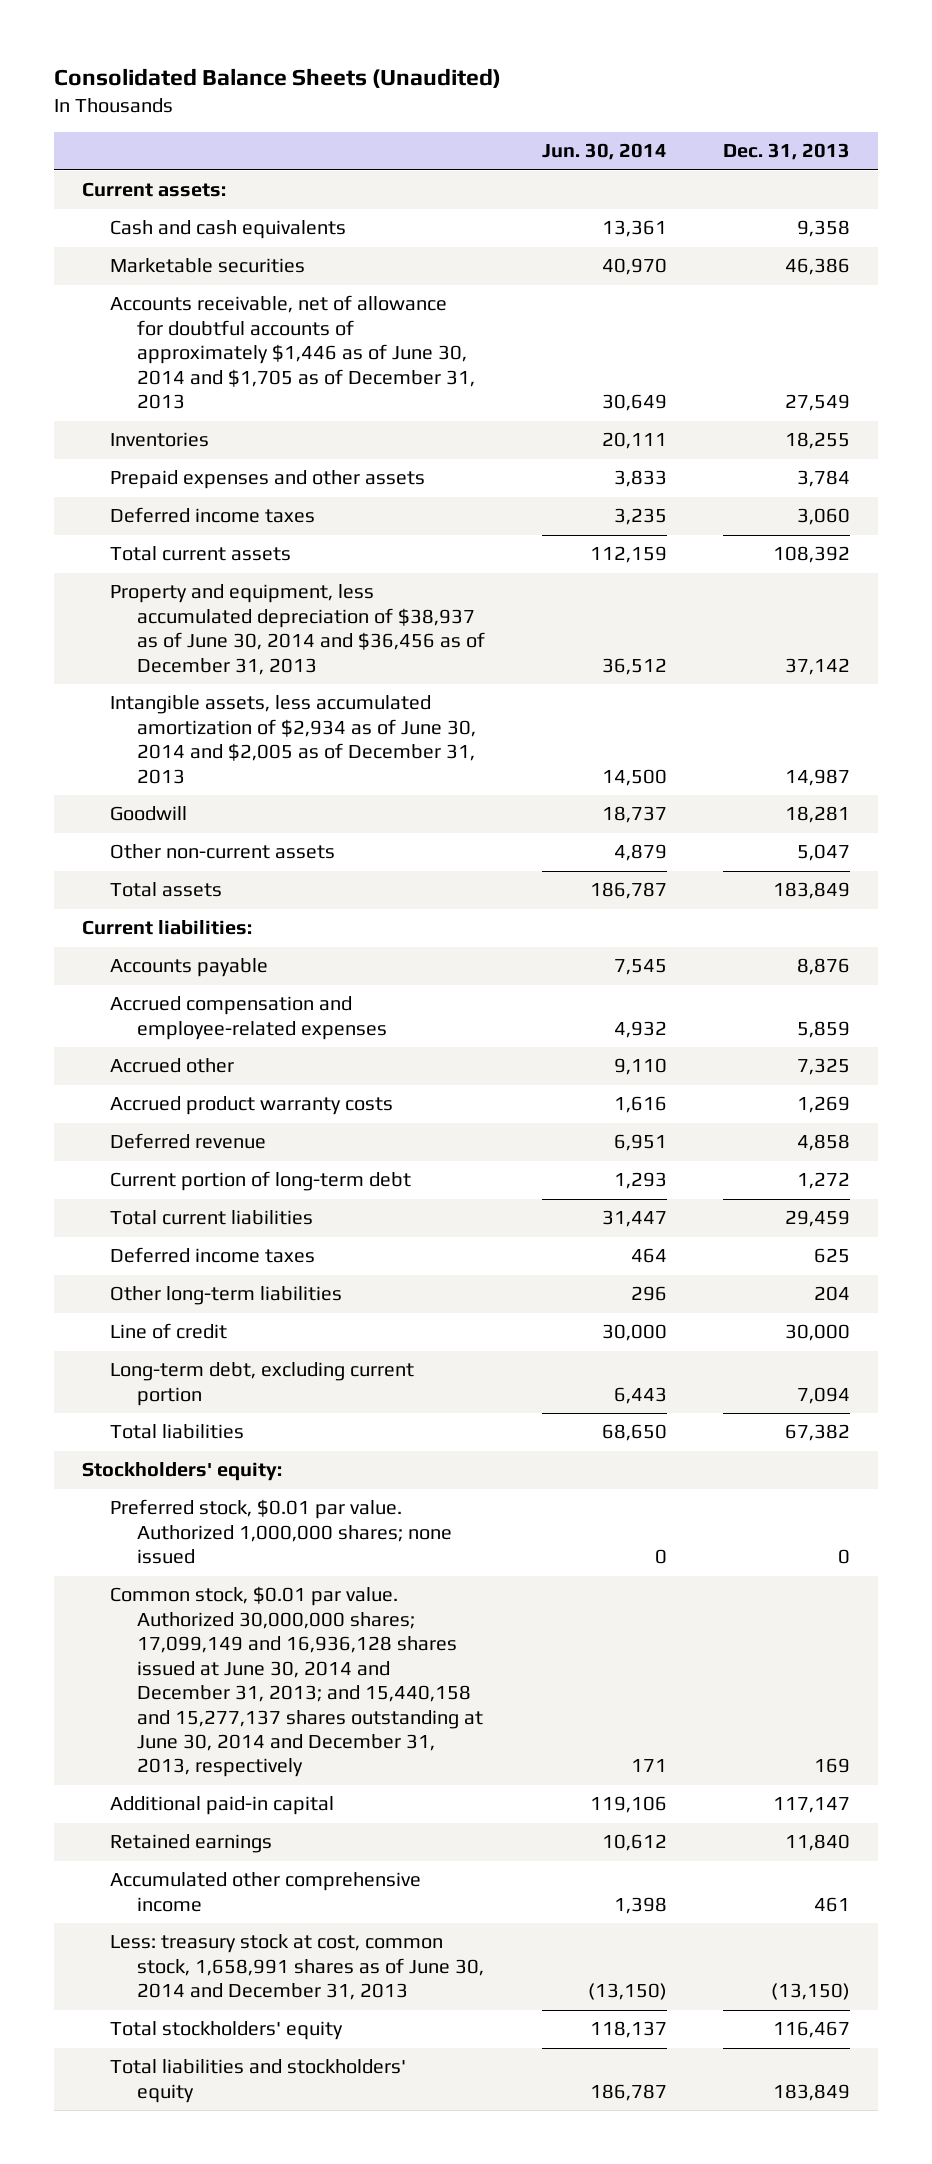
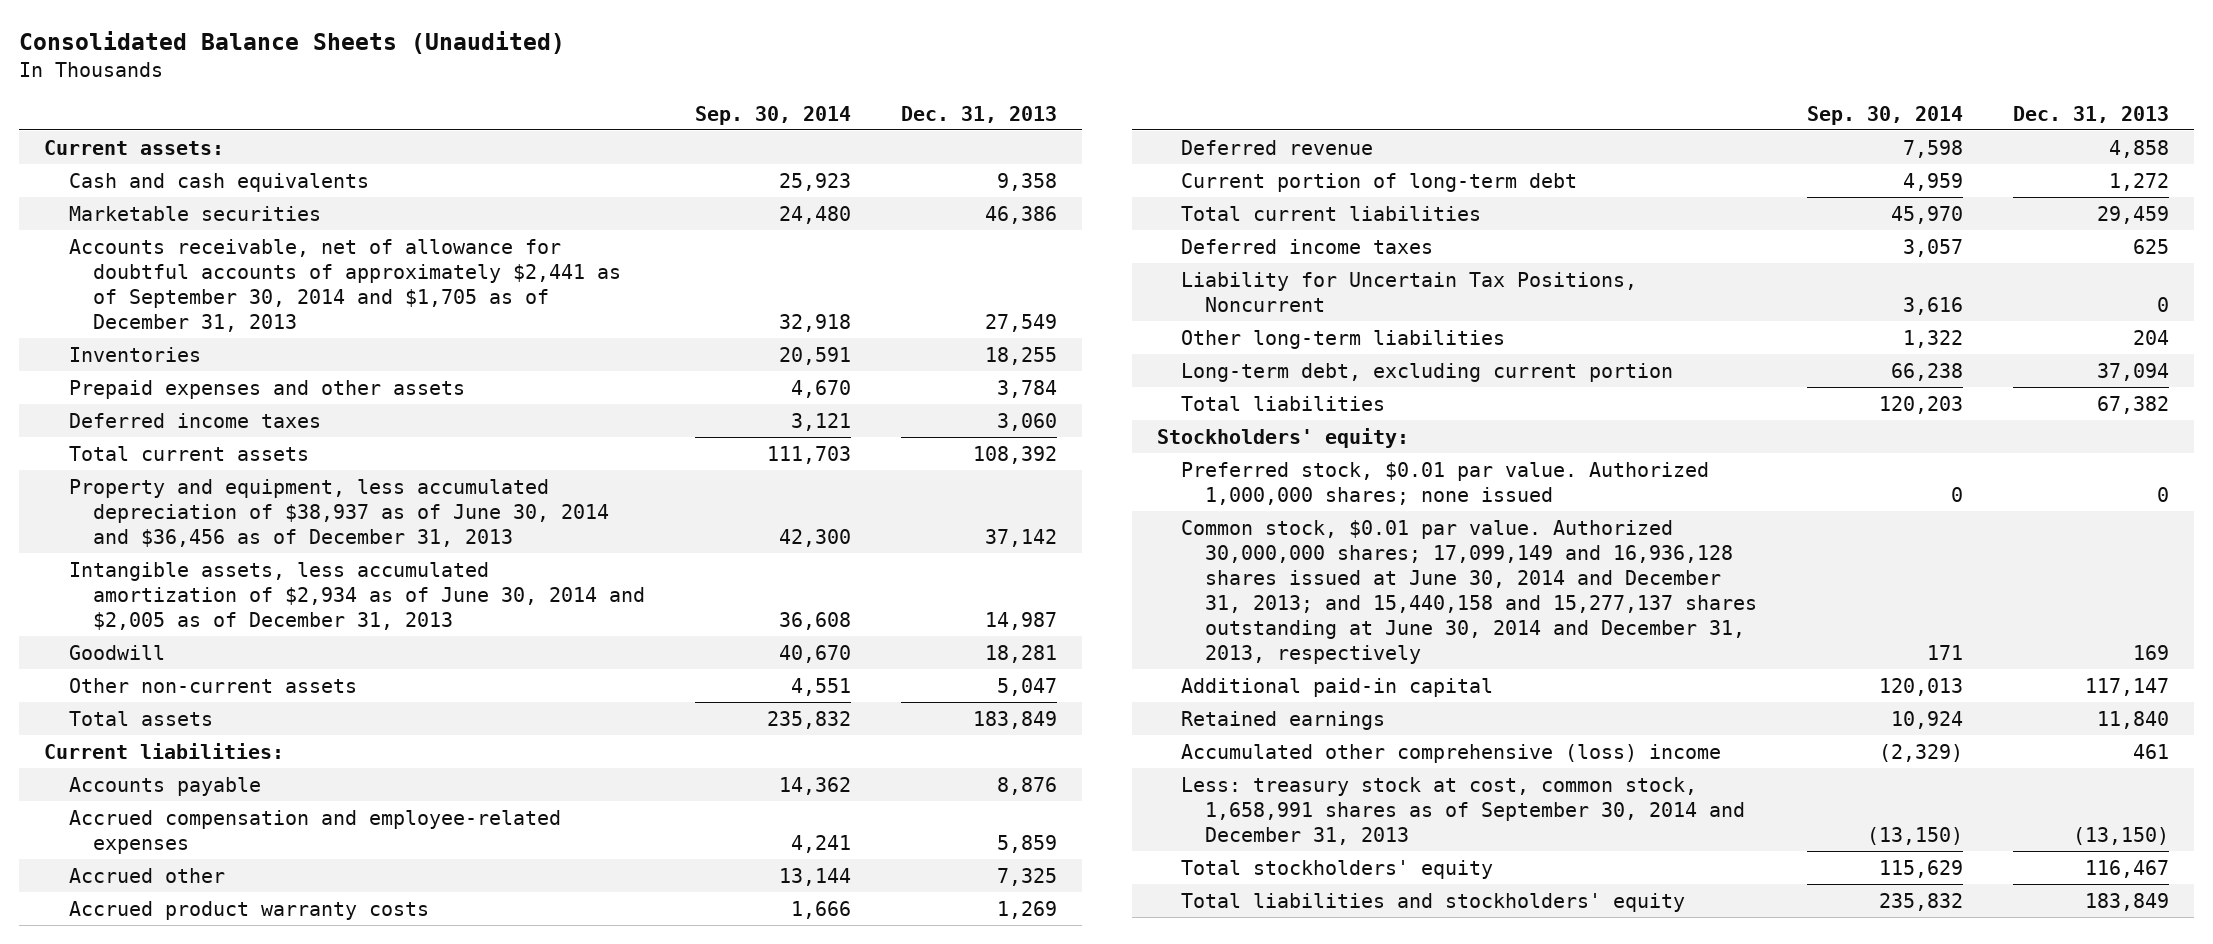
[541,143,667,161] Jun. 30, 2014 -> none
none -> [694,105,851,125] Sep. 30, 2014
[109,295,476,410] Accounts receivable, net of allowance for doubtful accounts of approximately $1,446 as of June 30, 2014 and $1,705 as of December 31, 2013 -> [68,238,621,333] Accounts receivable, net of allowance for doubtful accounts of approximately $2,441 as of September 30, 2014 and $1,705 as of December 31, 2013
none -> [1180,271,1637,312] Liability for Uncertain Tax Positions, Noncurrent
[109,1323,227,1340] Line of credit -> none
[796,1386,850,1404] 7,094 -> [2096,362,2169,381] 37,094
[109,1872,421,1912] Accumulated other comprehensive income -> [1180,743,1721,763] Accumulated other comprehensive (loss) income
[109,1934,485,2001] Less: treasury stock at cost, common stock, 1,658,991 shares as of June 30, 2014 and December 31, 2013 -> [1180,776,1745,845] Less: treasury stock at cost, common stock, 1,658,991 shares as of September 30, 2014 and December 31, 2013

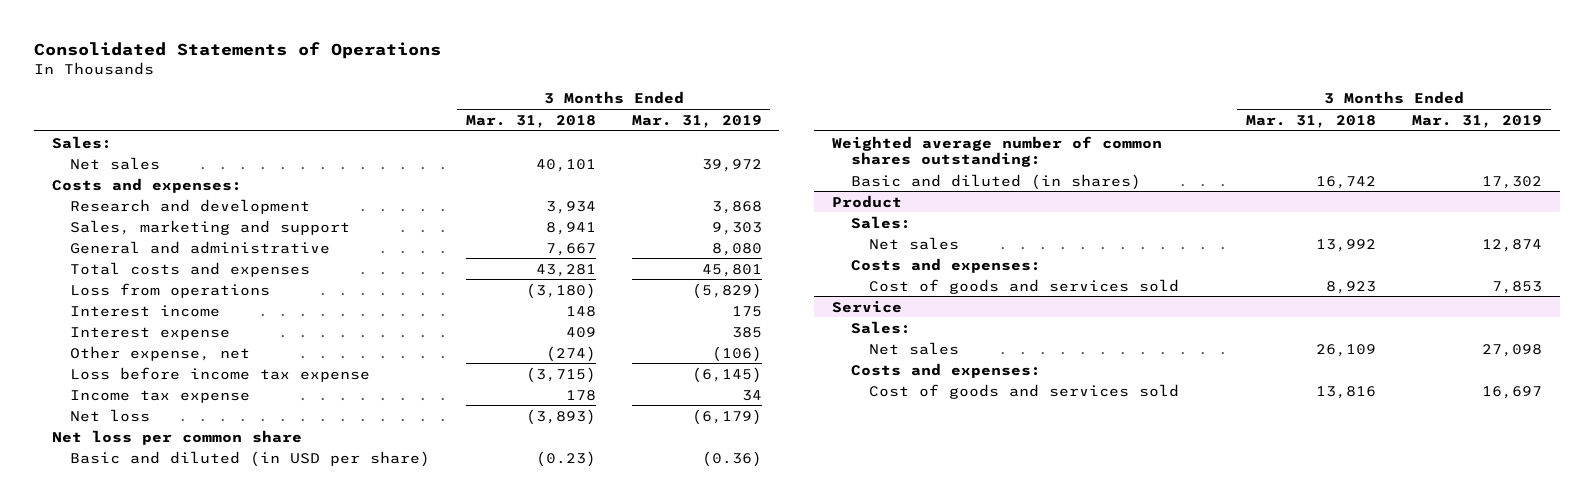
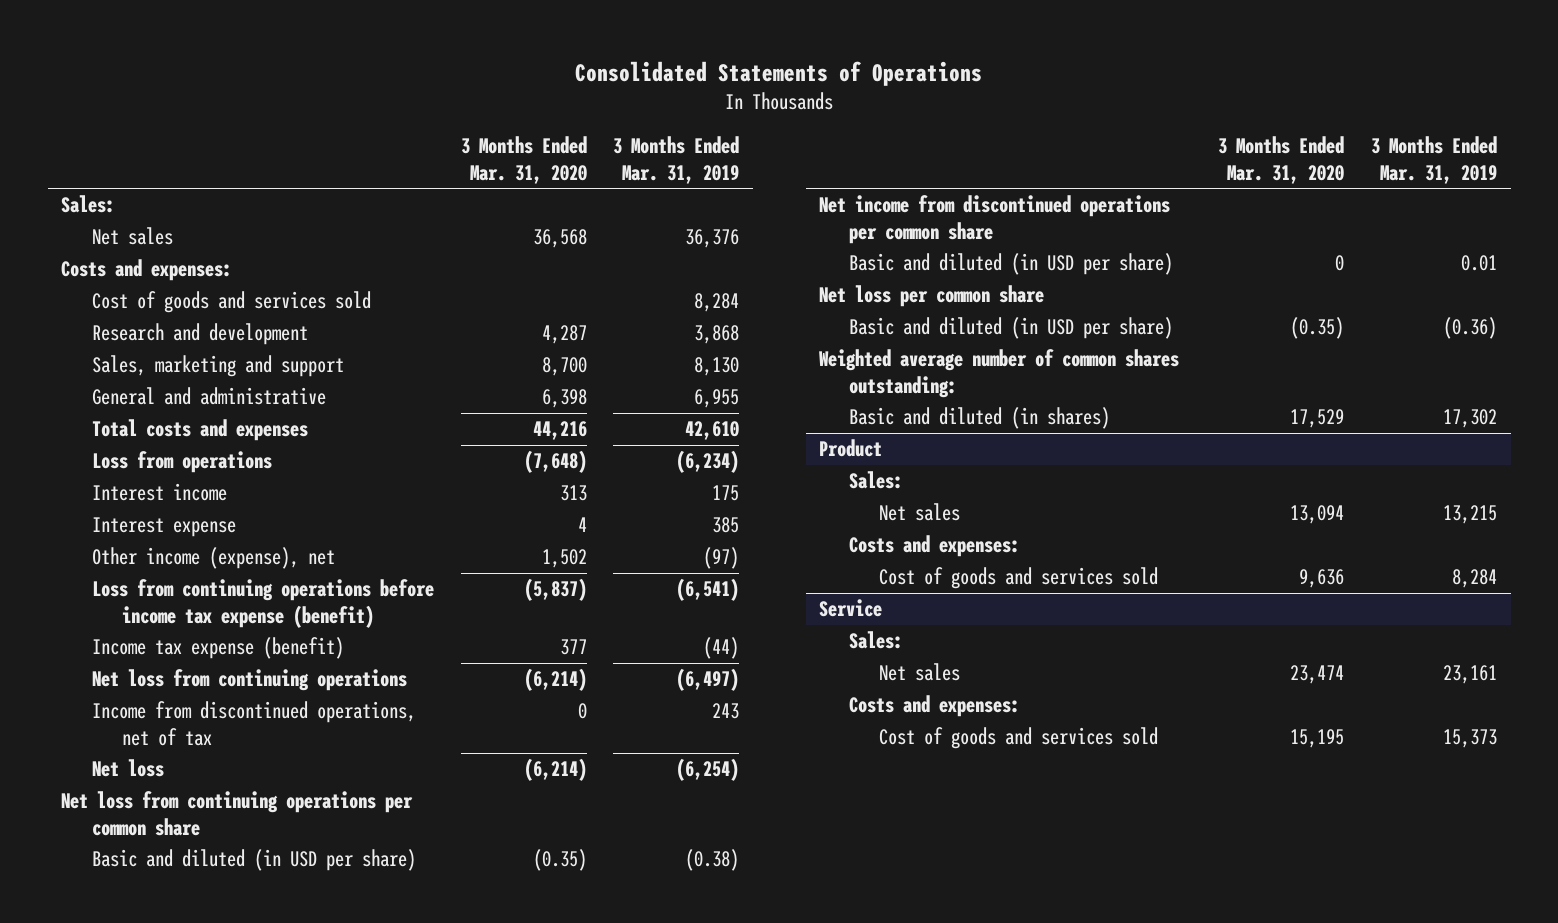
[465,114,596,128] Mar. 31, 2018 -> none
none -> [460,136,587,184] 3 Months Ended Mar. 31, 2020
[701,158,762,172] 39,972 -> [685,229,740,249] 36,376
none -> [91,291,371,314] Cost of goods and services sold
[711,221,762,235] 9,303 -> [694,357,740,377] 8,130
[711,242,762,256] 8,080 -> [694,389,740,409] 6,955
[701,263,762,277] 45,801 -> [685,421,740,441] 42,610
[691,282,762,299] (5,829) -> [676,450,740,474] (6,234)
[70,345,251,361] Other expense, net -> [91,547,335,570] Other income (expense), net
[711,345,762,362] (106) -> [703,547,740,570] (97)
[70,366,371,382] Loss before income tax expense -> [91,579,434,628] Loss from continuing operations before income tax expense (benefit)
[691,366,762,383] (6,145) -> [676,578,740,602] (6,541)
[70,389,251,403] Income tax expense -> [91,637,344,660] Income tax expense (benefit)
[741,389,762,401] 34 -> [703,637,740,660] (44)
none -> [91,669,407,692] Net loss from continuing operations
none -> [91,701,416,746] Income from discontinued operations, net of tax
[691,408,762,425] (6,179) -> [676,758,740,782] (6,254)
none -> [61,791,414,836] Net loss from continuing operations per common share
none -> [91,849,416,872] Basic and diluted (in USD per share)
none -> [818,195,1170,244] Net income from discontinued operations per common share
none -> [849,253,1174,276] Basic and diluted (in USD per share)
[1481,238,1542,252] 12,874 -> [1443,505,1498,525] 13,215
[1491,280,1542,294] 7,853 -> [1452,569,1498,589] 8,284
[1481,343,1542,357] 27,098 -> [1443,665,1498,685] 23,161
[1481,385,1542,399] 16,697 -> [1443,729,1498,749] 15,373

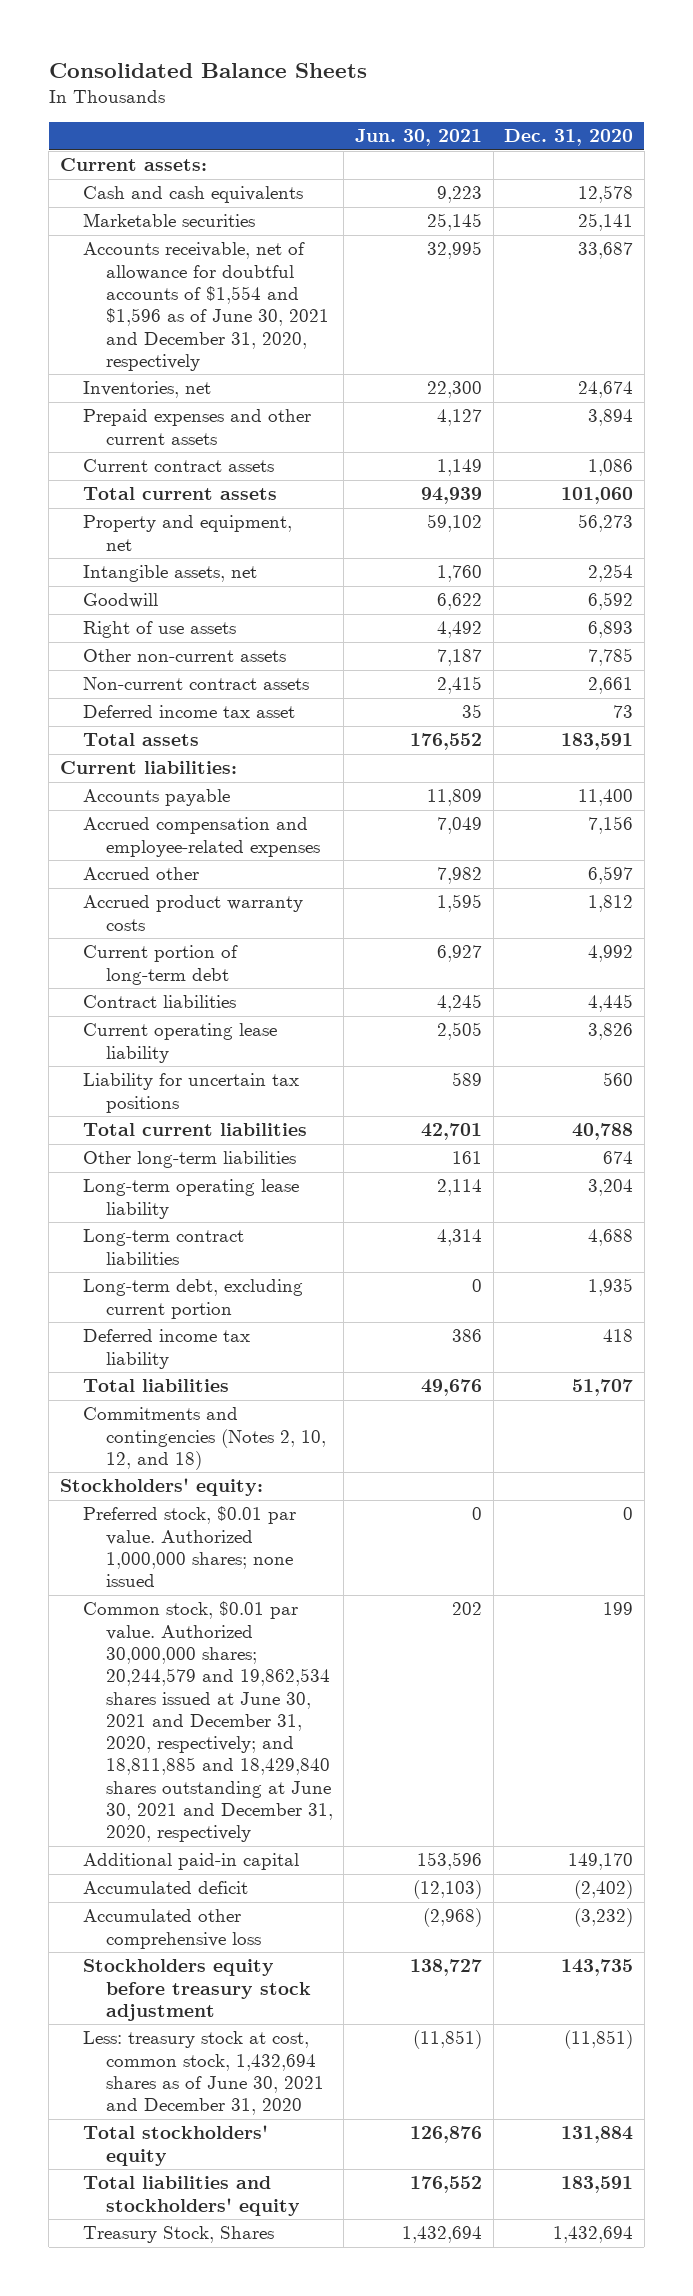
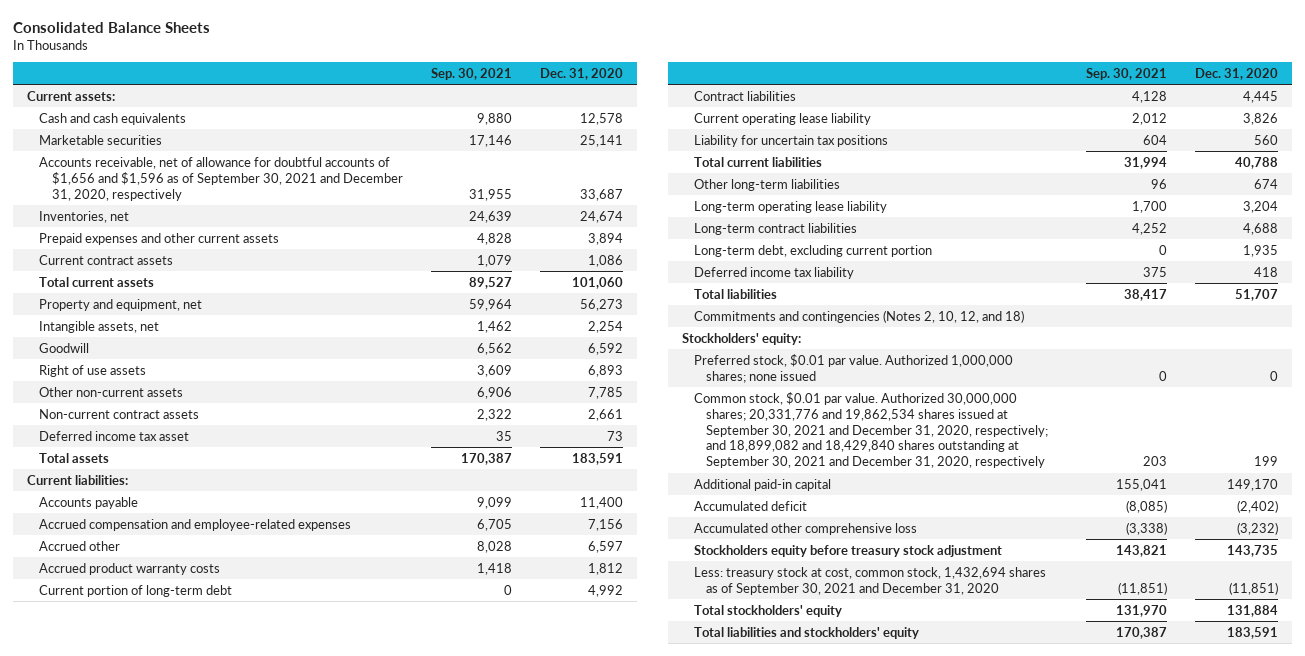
[354,129,482,147] Jun. 30, 2021 -> none
none -> [430,67,512,80] Sep. 30, 2021
[82,242,329,371] Accounts receivable, net of allowance for doubtful accounts of $1,554 and $1,596 as of June 30, 2021 and December 31, 2020, respectively -> [39,156,403,201] Accounts receivable, net of allowance for doubtful accounts of $1,656 and $1,596 as of September 30, 2021 and December 31, 2020, respectively
[82,1601,333,1843] Common stock, $0.01 par value. Authorized 30,000,000 shares; 20,244,579 and 19,862,534 shares issued at June 30, 2021 and December 31, 2020, respectively; and 18,811,885 and 18,429,840 shares outstanding at June 30, 2021 and December 31, 2020, respectively -> [694,391,1049,469] Common stock, $0.01 par value. Authorized 30,000,000 shares; 20,331,776 and 19,862,534 shares issued at September 30, 2021 and December 31, 2020, respectively; and 18,899,082 and 18,429,840 shares outstanding at September 30, 2021 and December 31, 2020, respectively
[82,2031,324,2116] Less: treasury stock at cost, common stock, 1,432,694 shares as of June 30, 2021 and December 31, 2020 -> [694,566,1047,595] Less: treasury stock at cost, common stock, 1,432,694 shares as of September 30, 2021 and December 31, 2020
[82,2226,274,2244] Treasury Stock, Shares -> none

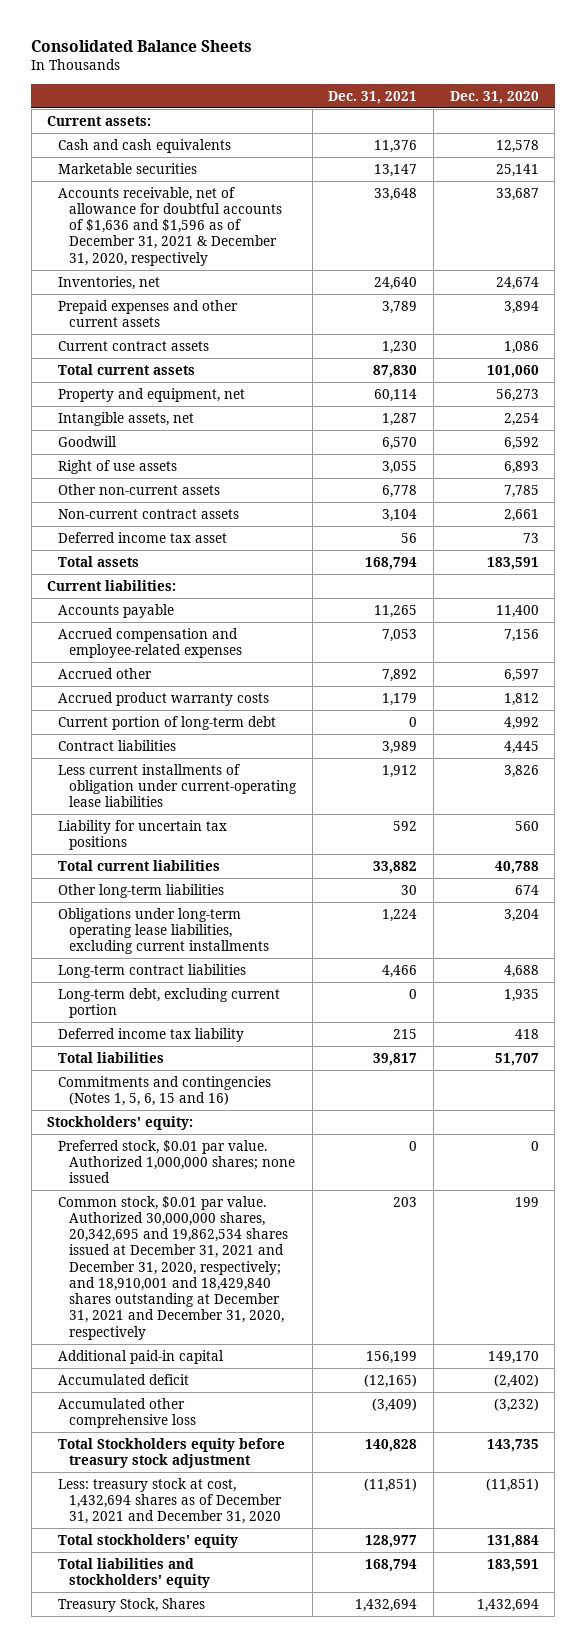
[430,67,512,80] Sep. 30, 2021 -> none
none -> [328,90,418,104] Dec. 31, 2021
[39,156,403,201] Accounts receivable, net of allowance for doubtful accounts of $1,656 and $1,596 as of September 30, 2021 and December 31, 2020, respectively -> [58,186,283,266] Accounts receivable, net of allowance for doubtful accounts of $1,636 and $1,596 as of December 31, 2021 & December 31, 2020, respectively
[694,112,872,125] Current operating lease liability -> [58,763,298,808] Less current installments of obligation under current-operating lease liabilities
[694,200,888,213] Long-term operating lease liability -> [58,907,270,955] Obligations under long-term operating lease liabilities, excluding current installments
[694,309,1025,323] Commitments and contingencies (Notes 2, 10, 12, and 18) -> [58,1075,272,1107] Commitments and contingencies (Notes 1, 5, 6, 15 and 16)
[694,391,1049,469] Common stock, $0.01 par value. Authorized 30,000,000 shares; 20,331,776 and 19,862,534 shares issued at September 30, 2021 and December 31, 2020, respectively; and 18,899,082 and 18,429,840 shares outstanding at September 30, 2021 and December 31, 2020, respectively -> [58,1195,289,1340] Common stock, $0.01 par value. Authorized 30,000,000 shares, 20,342,695 and 19,862,534 shares issued at December 31, 2021 and December 31, 2020, respectively; and 18,910,001 and 18,429,840 shares outstanding at December 31, 2021 and December 31, 2020, respectively
[694,544,1003,557] Stockholders equity before treasury stock adjustment -> [58,1437,286,1469] Total Stockholders equity before treasury stock adjustment
[694,566,1047,595] Less: treasury stock at cost, common stock, 1,432,694 shares as of September 30, 2021 and December 31, 2020 -> [58,1477,283,1525] Less: treasury stock at cost, 1,432,694 shares as of December 31, 2021 and December 31, 2020
none -> [58,1597,206,1612] Treasury Stock, Shares

